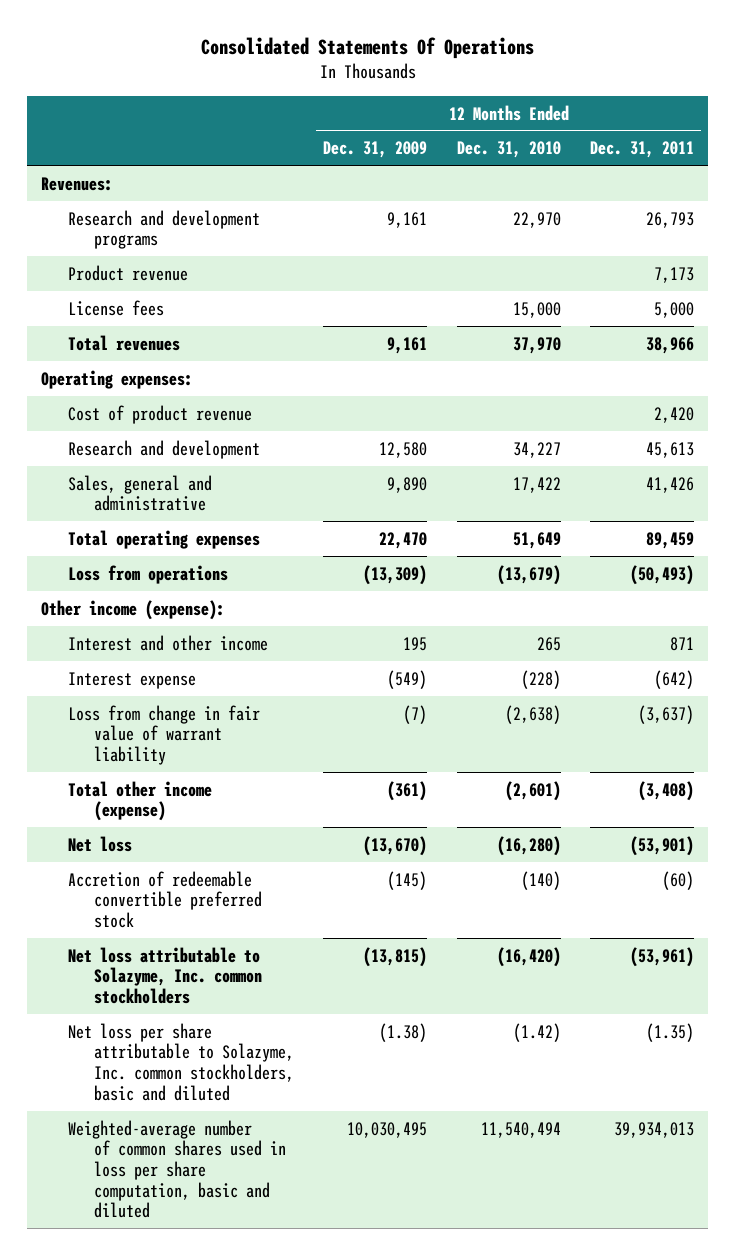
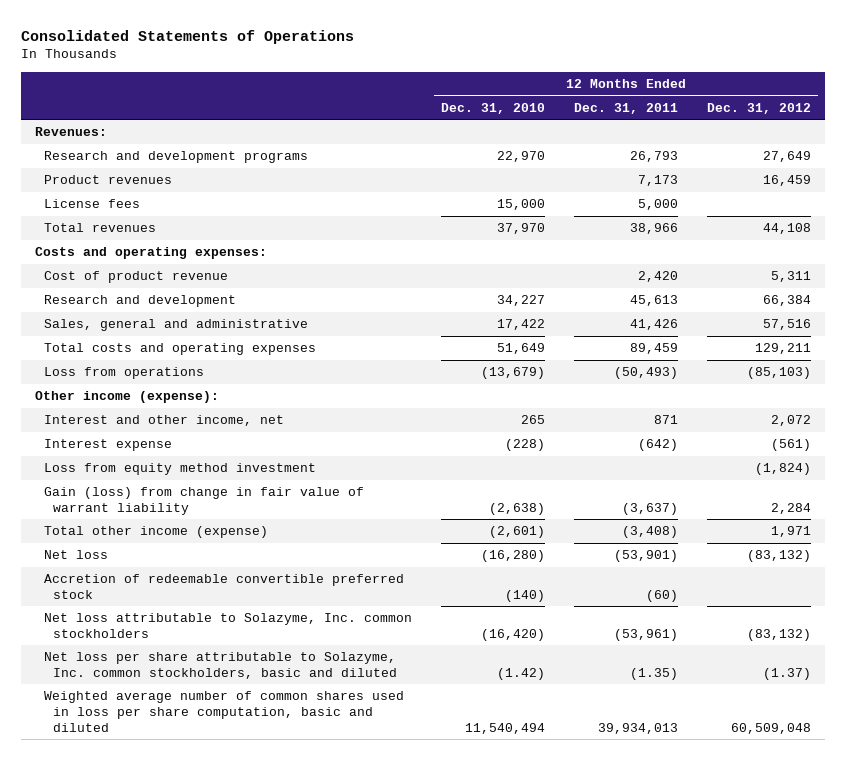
[200,37,534,60] Consolidated Statements Of Operations -> [20,29,354,44] Consolidated Statements of Operations
[323,141,428,159] Dec. 31, 2009 -> none
none -> [706,102,811,114] Dec. 31, 2012
[67,264,188,281] Product revenue -> [44,175,173,185] Product revenues
[41,369,194,389] Operating expenses: -> [35,247,268,260] Costs and operating expenses:
[67,529,260,549] Total operating expenses -> [44,343,317,356] Total costs and operating expenses
[67,634,268,651] Interest and other income -> [44,415,285,427] Interest and other income, net
none -> [44,463,317,476] Loss from equity method investment
[67,704,260,765] Loss from change in fair value of warrant liability -> [44,487,365,515] Gain (loss) from change in fair value of warrant liability
[67,1119,287,1219] Weighted-average number of common shares used in loss per share computation, basic and diluted -> [44,691,405,732] Weighted average number of common shares used in loss per share computation, basic and diluted

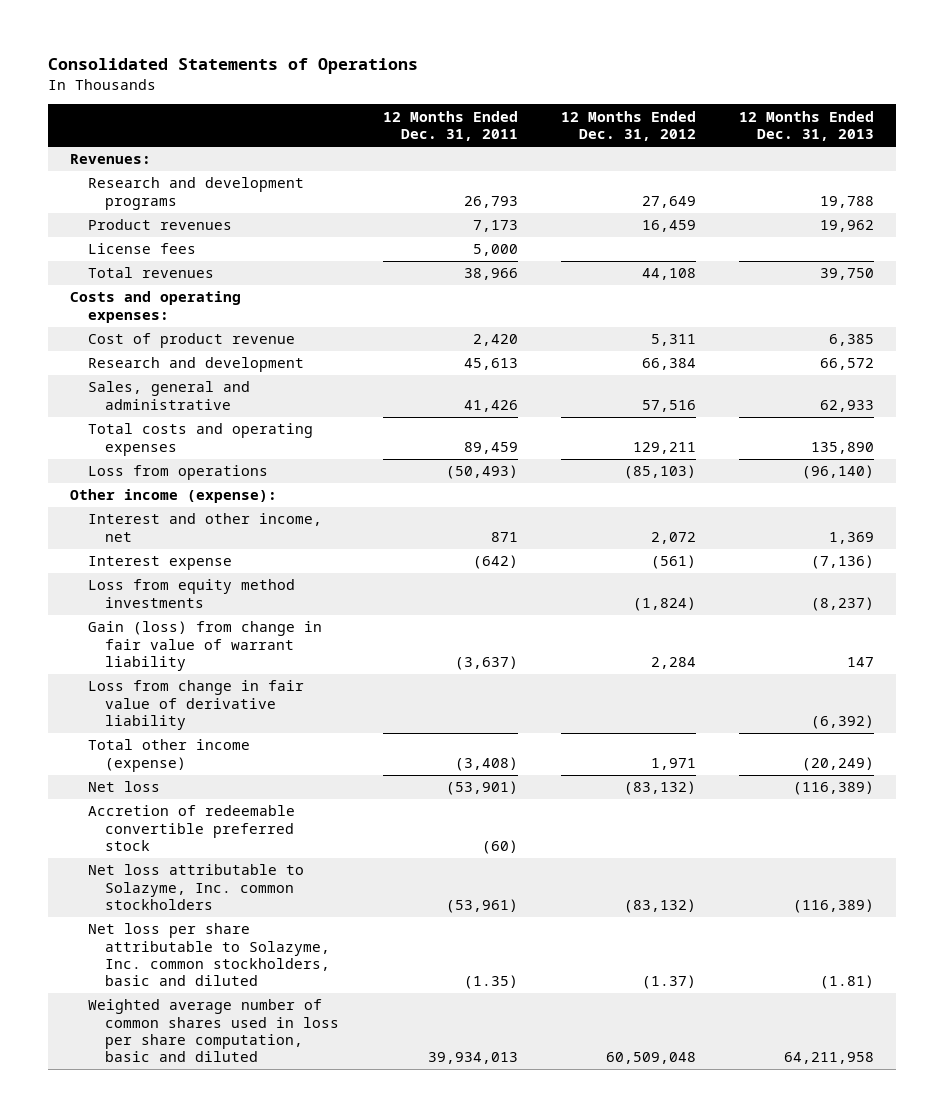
[441,102,546,114] Dec. 31, 2010 -> none
none -> [738,110,874,142] 12 Months Ended Dec. 31, 2013
[44,463,317,476] Loss from equity method investment -> [87,579,295,608] Loss from equity method investments
none -> [87,680,304,730] Loss from change in fair value of derivative liability

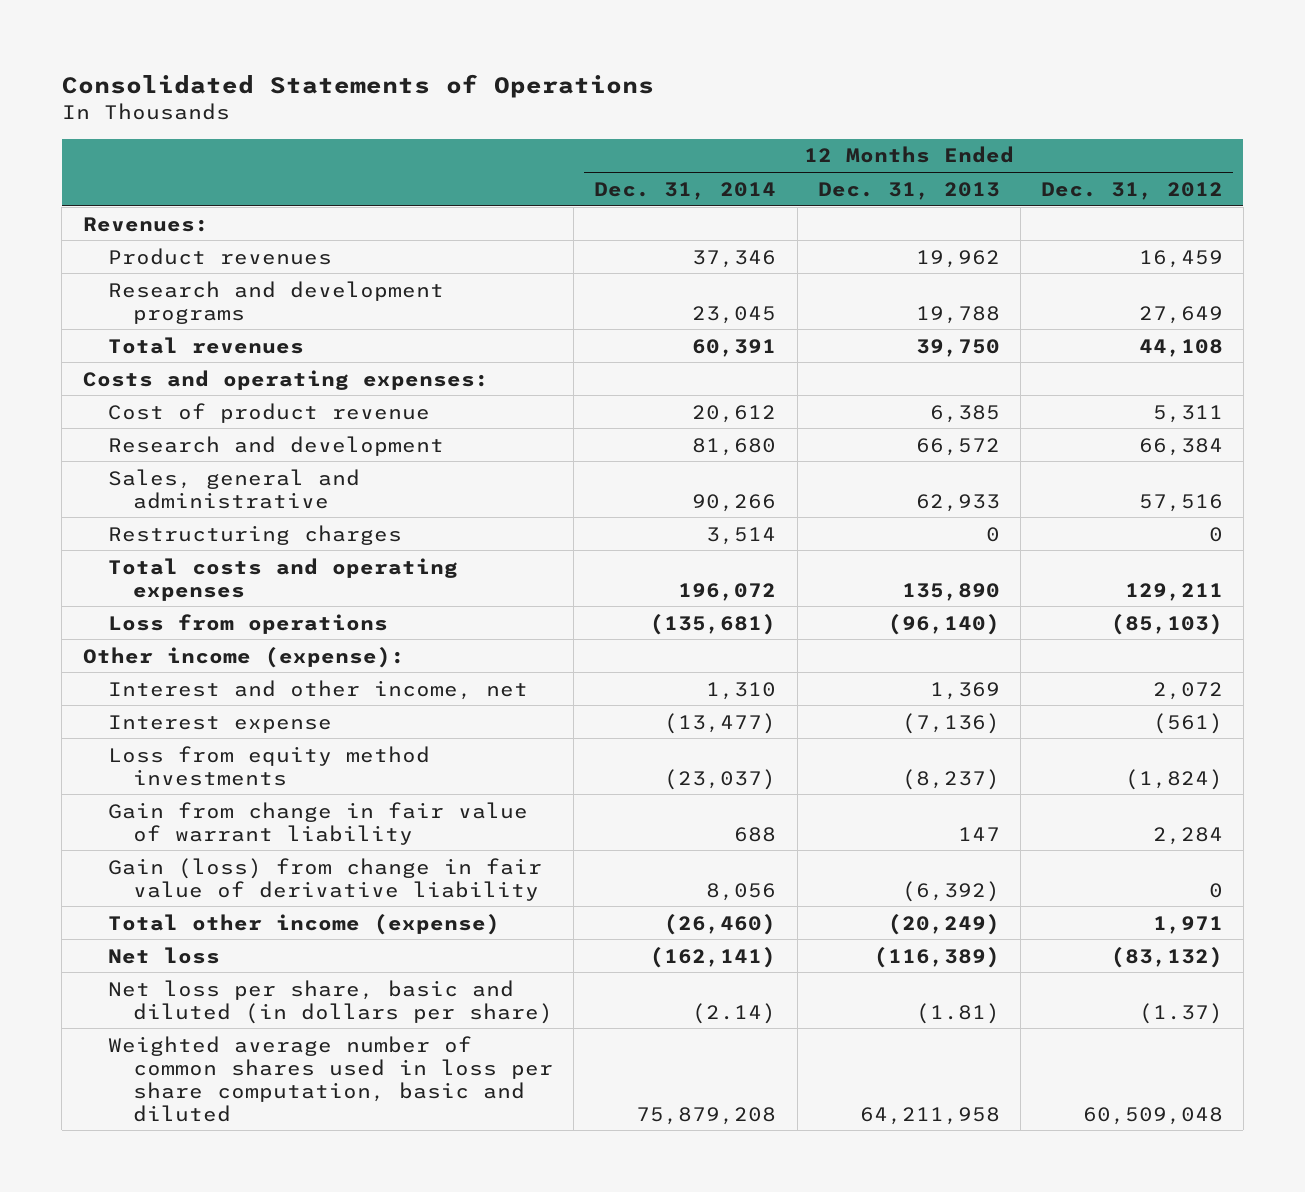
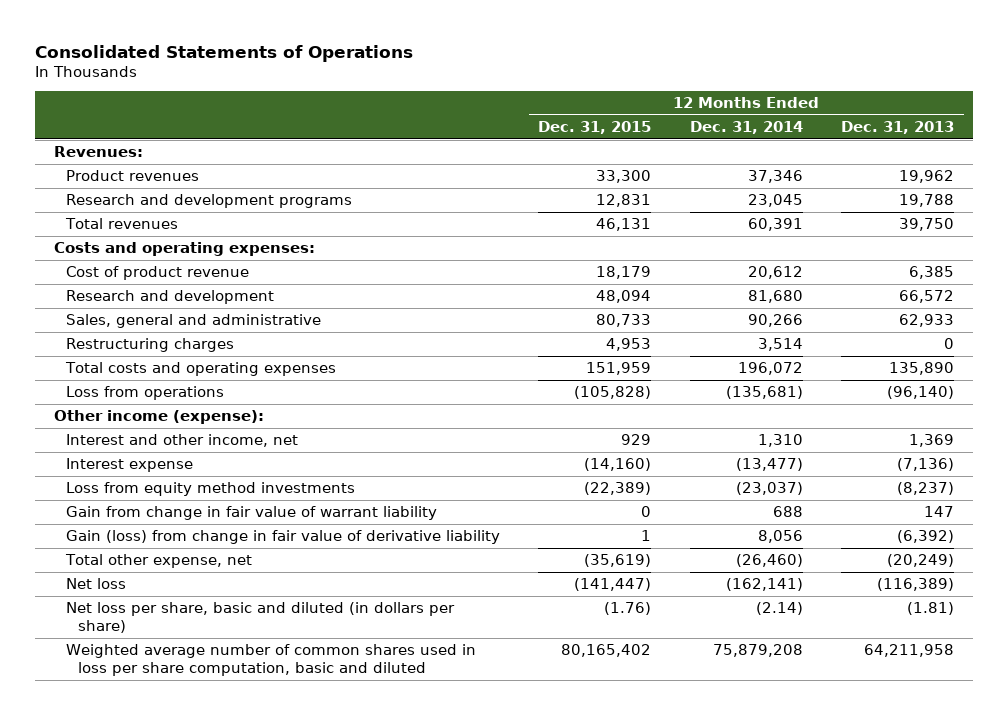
[1040,181,1223,200] Dec. 31, 2012 -> none
none -> [538,120,652,134] Dec. 31, 2015
[107,913,500,935] Total other income (expense) -> [65,554,253,569] Total other expense, net

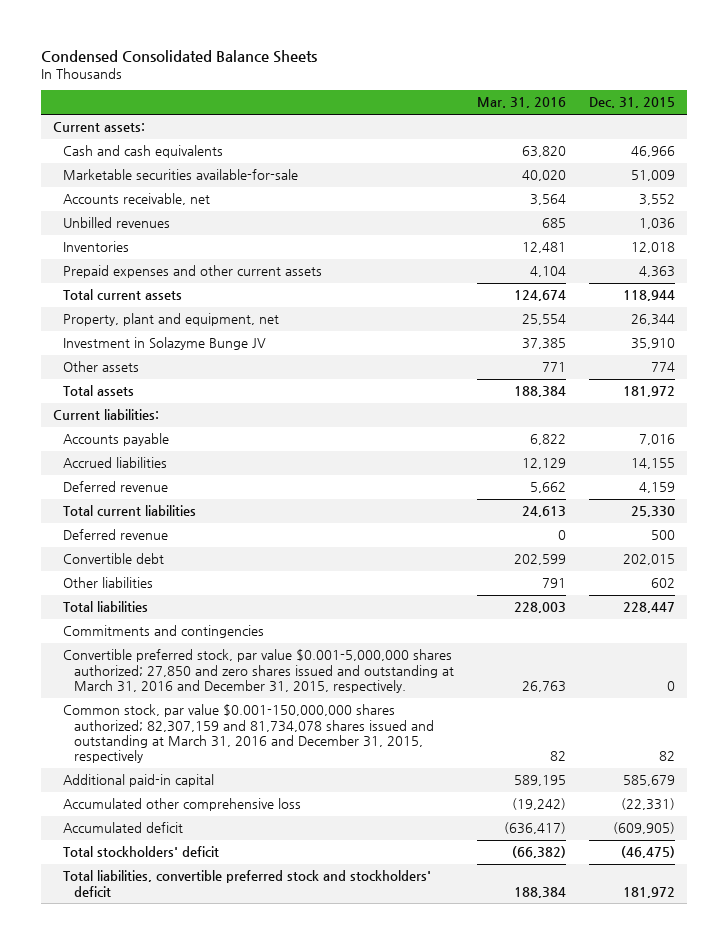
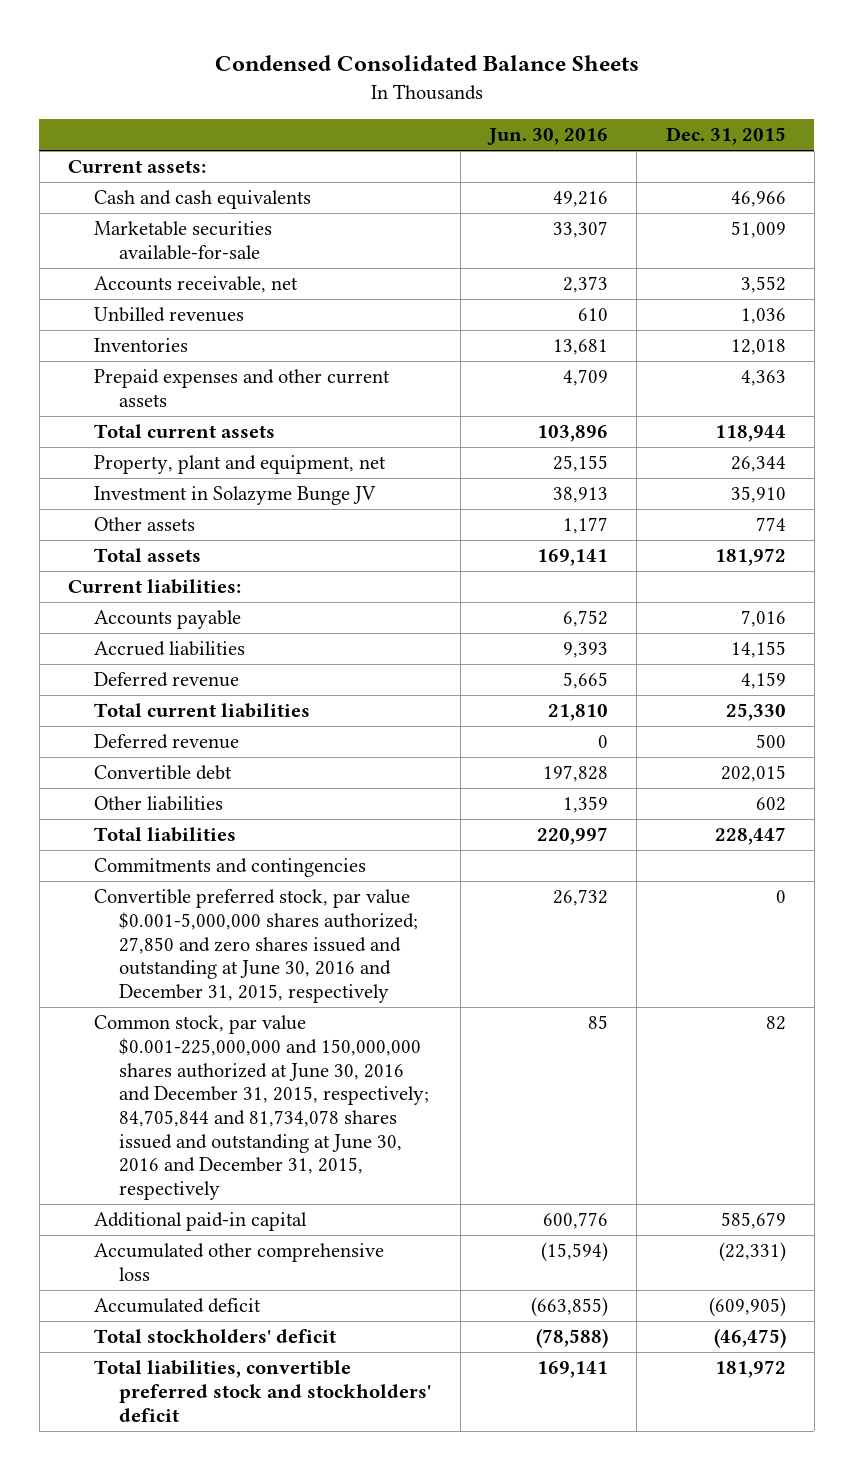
[477,97,567,109] Mar. 31, 2016 -> none
none -> [486,128,608,146] Jun. 30, 2016
[63,649,455,693] Convertible preferred stock, par value $0.001-5,000,000 shares authorized; 27,850 and zero shares issued and outstanding at March 31, 2016 and December 31, 2015, respectively. -> [93,889,419,1003] Convertible preferred stock, par value $0.001-5,000,000 shares authorized; 27,850 and zero shares issued and outstanding at June 30, 2016 and December 31, 2015, respectively
[63,704,435,764] Common stock, par value $0.001-150,000,000 shares authorized; 82,307,159 and 81,734,078 shares issued and outstanding at March 31, 2016 and December 31, 2015, respectively -> [93,1015,430,1201] Common stock, par value $0.001-225,000,000 and 150,000,000 shares authorized at June 30, 2016 and December 31, 2015, respectively; 84,705,844 and 81,734,078 shares issued and outstanding at June 30, 2016 and December 31, 2015, respectively

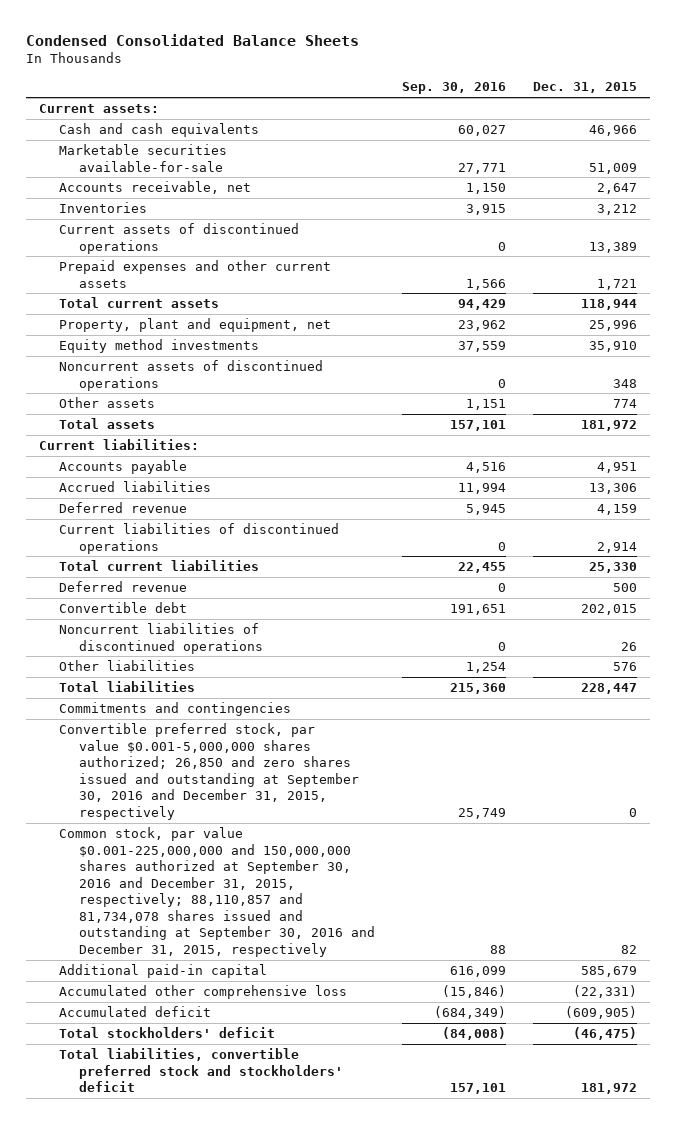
[486,128,608,146] Jun. 30, 2016 -> none
none -> [401,82,506,95] Sep. 30, 2016
[93,307,244,323] Unbilled revenues -> none
[740,276,786,294] 3,552 -> [596,183,637,195] 2,647
[730,339,786,356] 12,018 -> [596,204,637,216] 3,212
none -> [59,223,300,254] Current assets of discontinued operations
[740,370,786,387] 4,363 -> [596,278,637,290] 1,721
[730,456,786,473] 26,344 -> [588,320,637,332] 25,996
[93,486,376,506] Investment in Solazyme Bunge JV -> [59,339,260,354] Equity method investments
none -> [59,360,324,391] Noncurrent assets of discontinued operations
[740,610,786,628] 7,016 -> [596,462,637,474] 4,951
[730,641,786,659] 14,155 -> [588,483,637,495] 13,306
none -> [59,523,340,554] Current liabilities of discontinued operations
none -> [59,623,264,654] Noncurrent liabilities of discontinued operations
[755,797,786,812] 602 -> [612,662,637,672] 576
[93,889,419,1003] Convertible preferred stock, par value $0.001-5,000,000 shares authorized; 27,850 and zero shares issued and outstanding at June 30, 2016 and December 31, 2015, respectively -> [59,723,360,820] Convertible preferred stock, par value $0.001-5,000,000 shares authorized; 26,850 and zero shares issued and outstanding at September 30, 2016 and December 31, 2015, respectively
[93,1015,430,1201] Common stock, par value $0.001-225,000,000 and 150,000,000 shares authorized at June 30, 2016 and December 31, 2015, respectively; 84,705,844 and 81,734,078 shares issued and outstanding at June 30, 2016 and December 31, 2015, respectively -> [59,827,376,957] Common stock, par value $0.001-225,000,000 and 150,000,000 shares authorized at September 30, 2016 and December 31, 2015, respectively; 88,110,857 and 81,734,078 shares issued and outstanding at September 30, 2016 and December 31, 2015, respectively

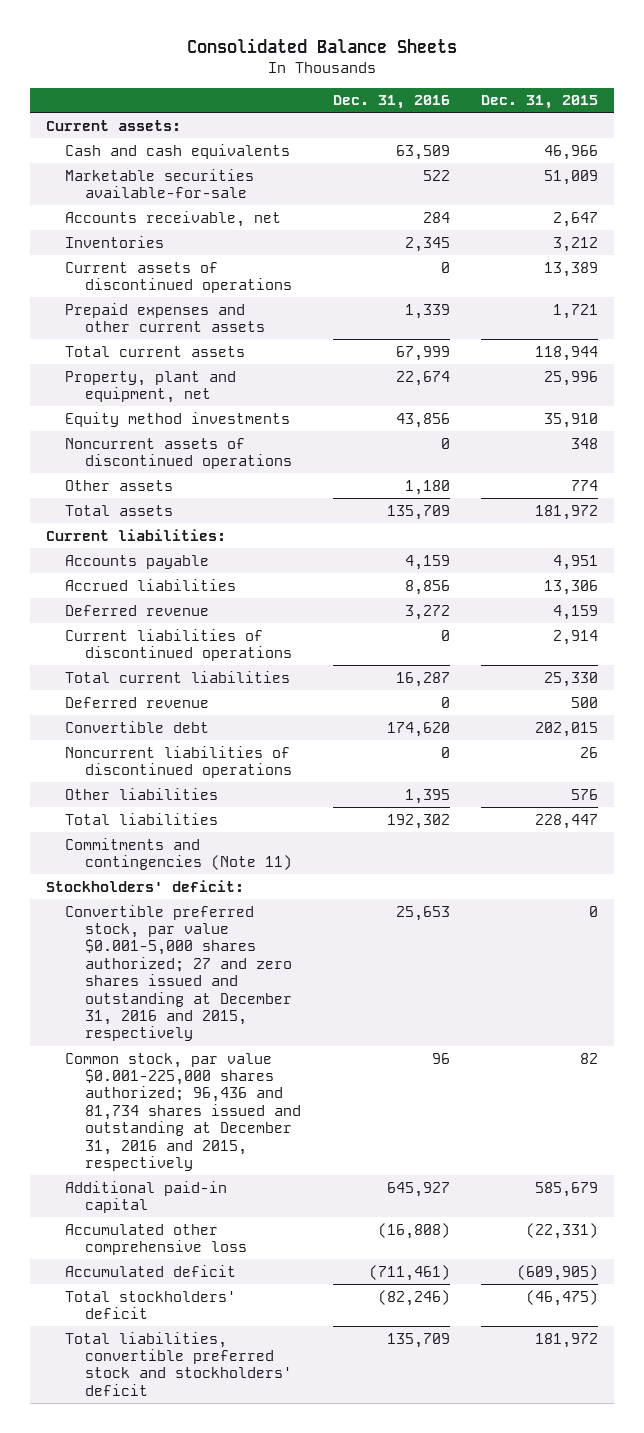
[25,33,359,46] Condensed Consolidated Balance Sheets -> [186,37,457,53] Consolidated Balance Sheets
[401,82,506,95] Sep. 30, 2016 -> none
none -> [332,95,450,110] Dec. 31, 2016
[59,702,292,717] Commitments and contingencies -> [65,837,292,870] Commitments and contingencies (Note 11)
none -> [45,879,244,892] Stockholders' deficit:
[59,723,360,820] Convertible preferred stock, par value $0.001-5,000,000 shares authorized; 26,850 and zero shares issued and outstanding at September 30, 2016 and December 31, 2015, respectively -> [65,904,292,1042] Convertible preferred stock, par value $0.001-5,000 shares authorized; 27 and zero shares issued and outstanding at December 31, 2016 and 2015, respectively
[59,827,376,957] Common stock, par value $0.001-225,000,000 and 150,000,000 shares authorized at September 30, 2016 and December 31, 2015, respectively; 88,110,857 and 81,734,078 shares issued and outstanding at September 30, 2016 and December 31, 2015, respectively -> [65,1052,301,1171] Common stock, par value $0.001-225,000 shares authorized; 96,436 and 81,734 shares issued and outstanding at December 31, 2016 and 2015, respectively

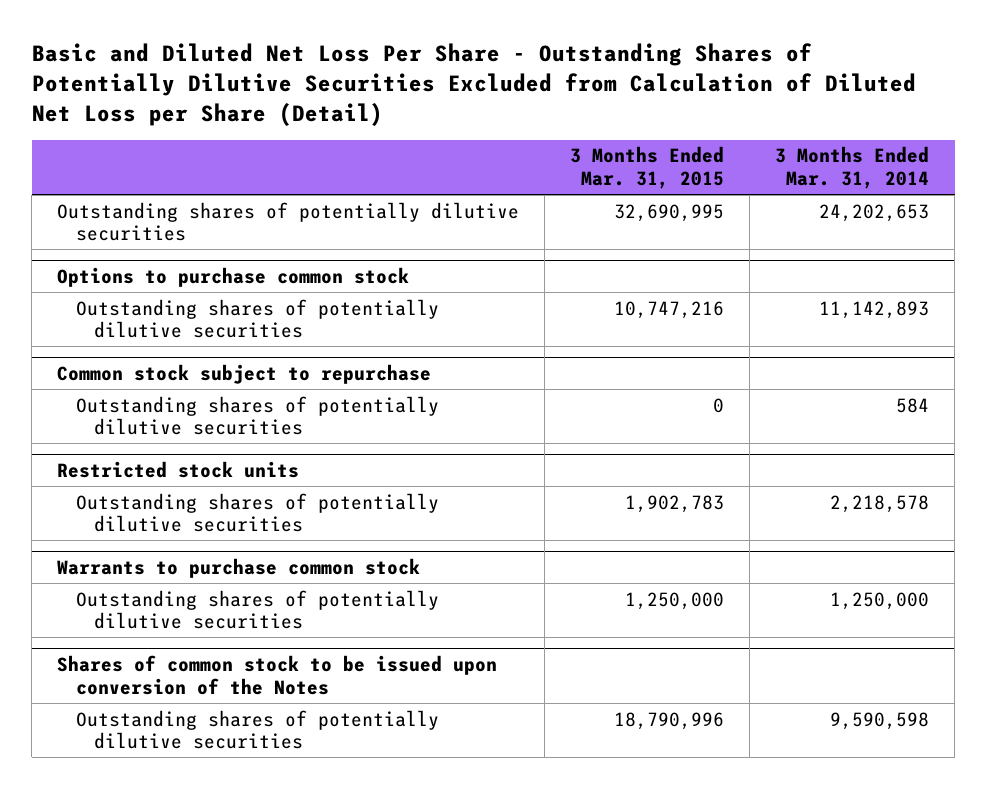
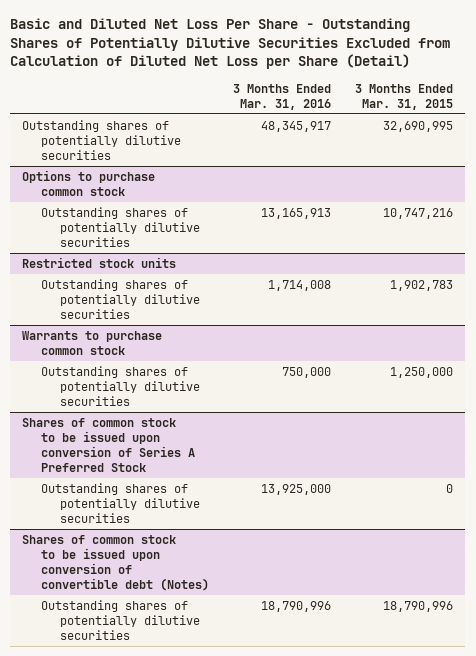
[775,146,930,189] 3 Months Ended Mar. 31, 2014 -> none
none -> [233,83,332,110] 3 Months Ended Mar. 31, 2016
[57,363,432,384] Common stock subject to repurchase -> none
[75,395,439,436] Outstanding shares of potentially dilutive securities -> none
none -> [22,417,196,472] Shares of common stock to be issued upon conversion of Series A Preferred Stock
none -> [41,482,201,523] Outstanding shares of potentially dilutive securities
[57,654,498,695] Shares of common stock to be issued upon conversion of the Notes -> [22,534,210,591] Shares of common stock to be issued upon conversion of convertible debt (Notes)

